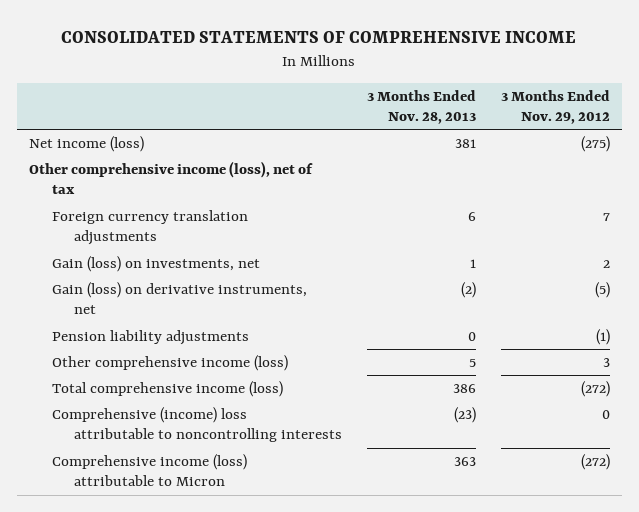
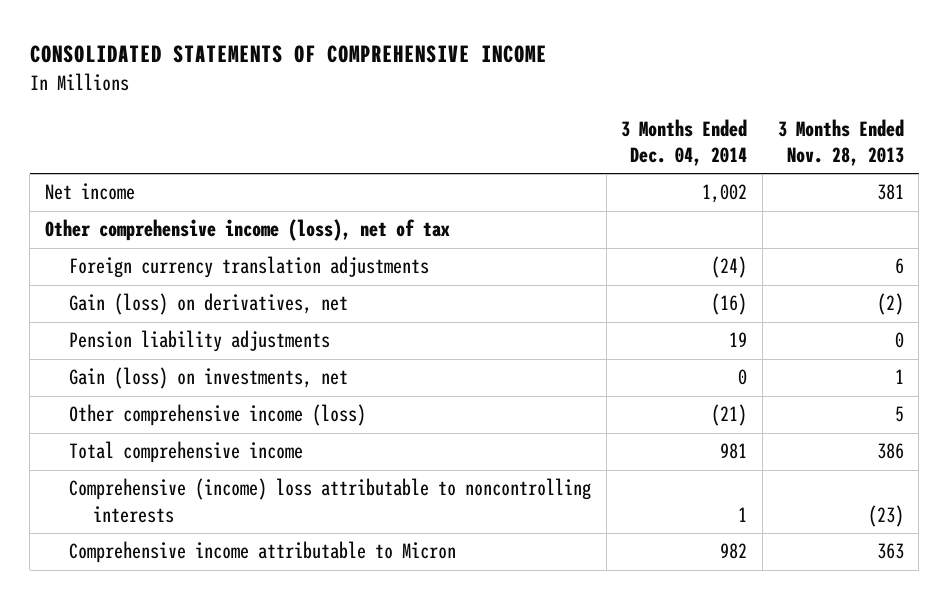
[500,89,610,125] 3 Months Ended Nov. 29, 2012 -> none
none -> [621,118,748,167] 3 Months Ended Dec. 04, 2014
[29,136,145,153] Net income (loss) -> [44,183,135,201] Net income
[51,282,307,315] Gain (loss) on derivative instruments, net -> [69,293,349,316] Gain (loss) on derivatives, net
[51,256,260,273] Gain (loss) on investments, net -> [69,367,349,390] Gain (loss) on investments, net
[51,381,283,398] Total comprehensive income (loss) -> [69,441,304,464] Total comprehensive income
[51,454,247,487] Comprehensive income (loss) attributable to Micron -> [69,541,457,564] Comprehensive income attributable to Micron

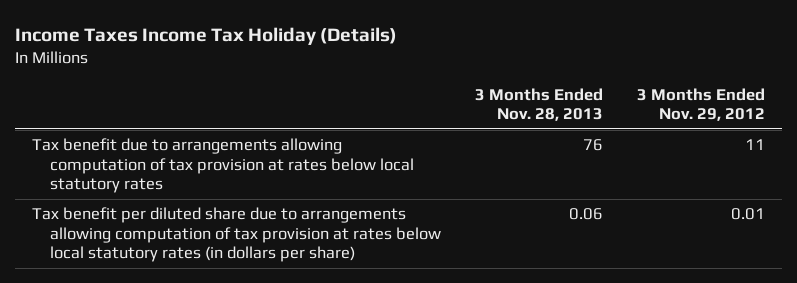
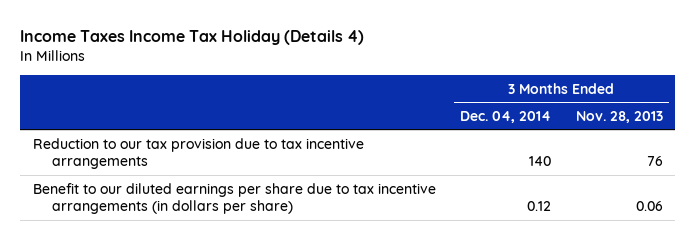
[15,26,398,45] Income Taxes Income Tax Holiday (Details) -> [20,30,365,46] Income Taxes Income Tax Holiday (Details 4)
[636,87,765,122] 3 Months Ended Nov. 29, 2012 -> none
none -> [460,110,552,123] Dec. 04, 2014
[31,138,414,194] Tax benefit due to arrangements allowing computation of tax provision at rates below local statutory rates -> [32,137,364,169] Reduction to our tax provision due to tax incentive arrangements
[31,207,441,263] Tax benefit per diluted share due to arrangements allowing computation of tax provision at rates below local statutory rates (in dollars per share) -> [32,182,436,214] Benefit to our diluted earnings per share due to tax incentive arrangements (in dollars per share)

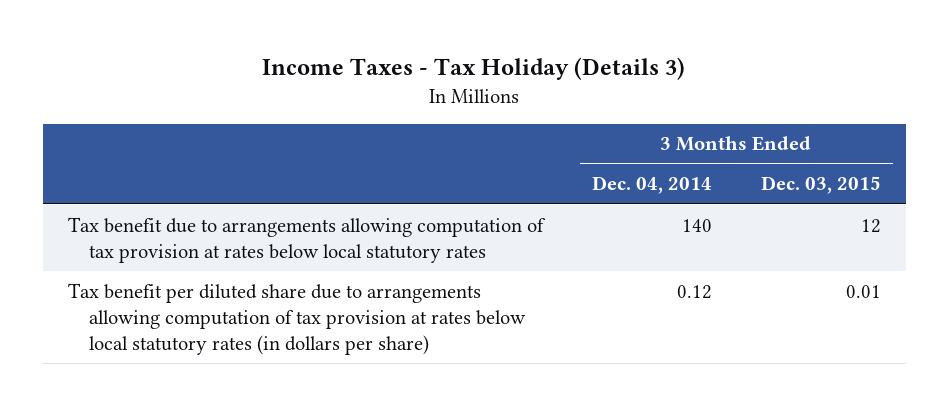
[20,30,365,46] Income Taxes Income Tax Holiday (Details 4) -> [262,57,686,81] Income Taxes - Tax Holiday (Details 3)
[575,110,663,123] Nov. 28, 2013 -> none
none -> [760,176,881,195] Dec. 03, 2015
[32,137,364,169] Reduction to our tax provision due to tax incentive arrangements -> [67,216,546,263] Tax benefit due to arrangements allowing computation of tax provision at rates below local statutory rates
[32,182,436,214] Benefit to our diluted earnings per share due to tax incentive arrangements (in dollars per share) -> [67,282,527,355] Tax benefit per diluted share due to arrangements allowing computation of tax provision at rates below local statutory rates (in dollars per share)

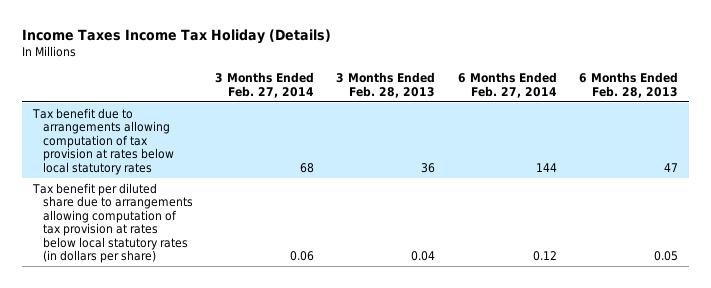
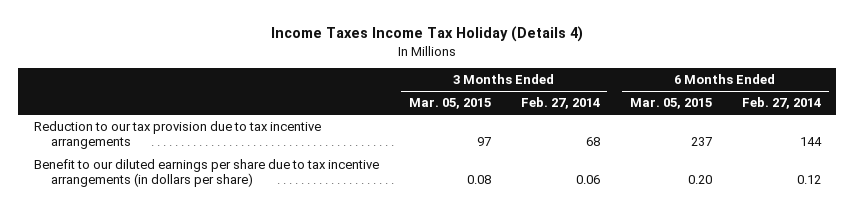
[21,29,331,45] Income Taxes Income Tax Holiday (Details) -> [271,26,584,43] Income Taxes Income Tax Holiday (Details 4)
[336,72,436,98] 3 Months Ended Feb. 28, 2013 -> none
[578,72,678,98] 6 Months Ended Feb. 28, 2013 -> none
none -> [408,98,491,110] Mar. 05, 2015
none -> [629,98,712,110] Mar. 05, 2015
[32,107,174,175] Tax benefit due to arrangements allowing computation of tax provision at rates below local statutory rates -> [33,120,321,149] Reduction to our tax provision due to tax incentive arrangements
[32,182,193,264] Tax benefit per diluted share due to arrangements allowing computation of tax provision at rates below local statutory rates (in dollars per share) -> [33,158,379,187] Benefit to our diluted earnings per share due to tax incentive arrangements (in dollars per share)

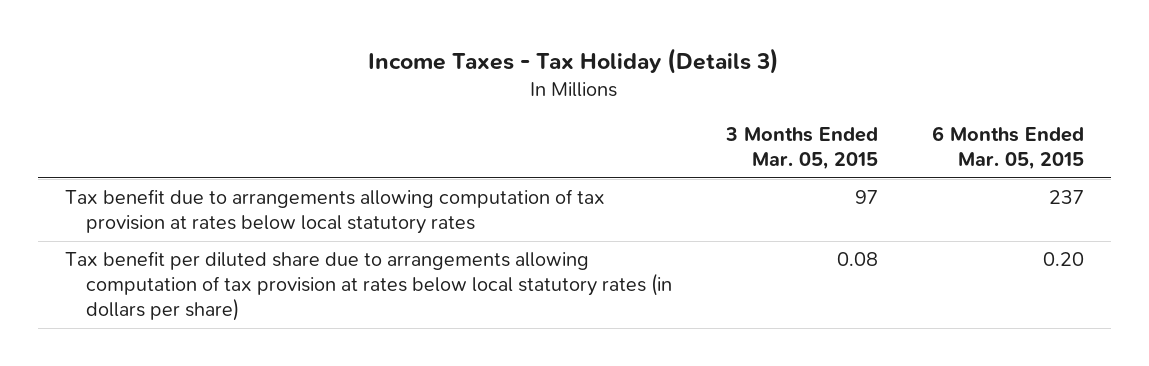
[271,26,584,43] Income Taxes Income Tax Holiday (Details 4) -> [368,48,780,75] Income Taxes - Tax Holiday (Details 3)
[520,97,600,110] Feb. 27, 2014 -> none
[742,97,822,110] Feb. 27, 2014 -> none
[33,120,321,149] Reduction to our tax provision due to tax incentive arrangements -> [65,189,606,235] Tax benefit due to arrangements allowing computation of tax provision at rates below local statutory rates
[33,158,379,187] Benefit to our diluted earnings per share due to tax incentive arrangements (in dollars per share) -> [65,251,672,321] Tax benefit per diluted share due to arrangements allowing computation of tax provision at rates below local statutory rates (in dollars per share)

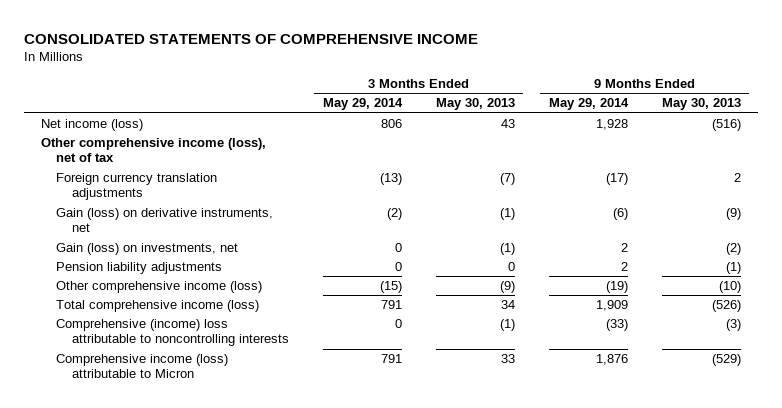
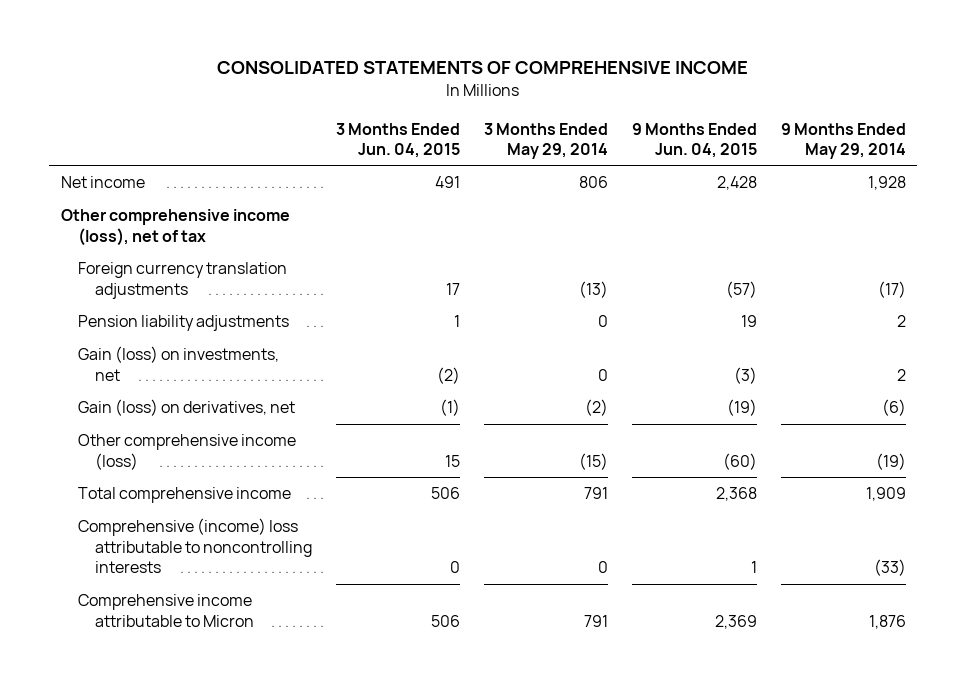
[435,98,515,111] May 30, 2013 -> none
[661,98,741,111] May 30, 2013 -> none
none -> [335,122,460,158] 3 Months Ended Jun. 04, 2015
none -> [631,122,757,158] 9 Months Ended Jun. 04, 2015
[41,119,144,132] Net income (loss) -> [60,176,145,189] Net income
[56,208,274,233] Gain (loss) on derivative instruments, net -> none
[56,243,239,256] Gain (loss) on investments, net -> [78,346,280,381] Gain (loss) on investments, net
none -> [78,399,296,417] Gain (loss) on derivatives, net
[56,300,260,313] Total comprehensive income (loss) -> [78,487,292,504] Total comprehensive income
[56,354,229,379] Comprehensive income (loss) attributable to Micron -> [78,594,255,627] Comprehensive income attributable to Micron

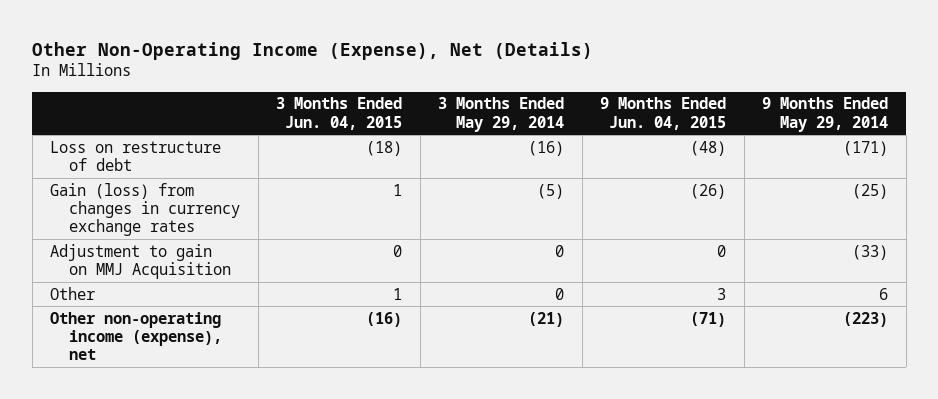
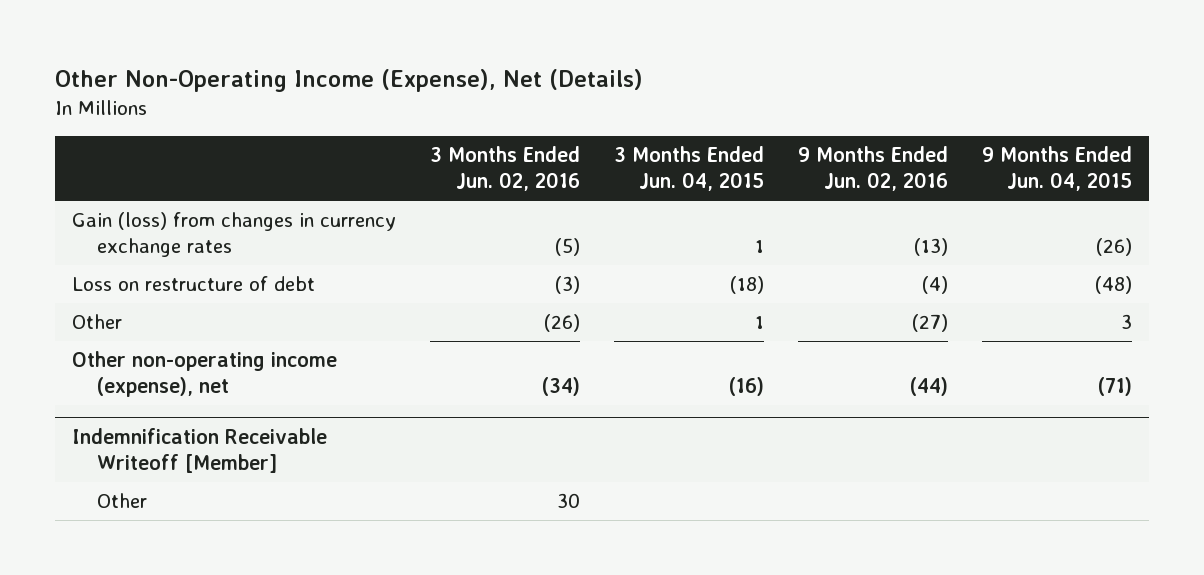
[438,97,565,132] 3 Months Ended May 29, 2014 -> none
[762,97,889,132] 9 Months Ended May 29, 2014 -> none
none -> [429,146,580,192] 3 Months Ended Jun. 02, 2016
none -> [797,146,948,192] 9 Months Ended Jun. 02, 2016
[50,243,232,280] Adjustment to gain on MMJ Acquisition -> none
[50,140,222,172] Loss on restructure of debt -> [71,276,315,292] Loss on restructure of debt
none -> [71,428,327,473] Indemnification Receivable Writeoff [Member]
none -> [97,493,148,509] Other

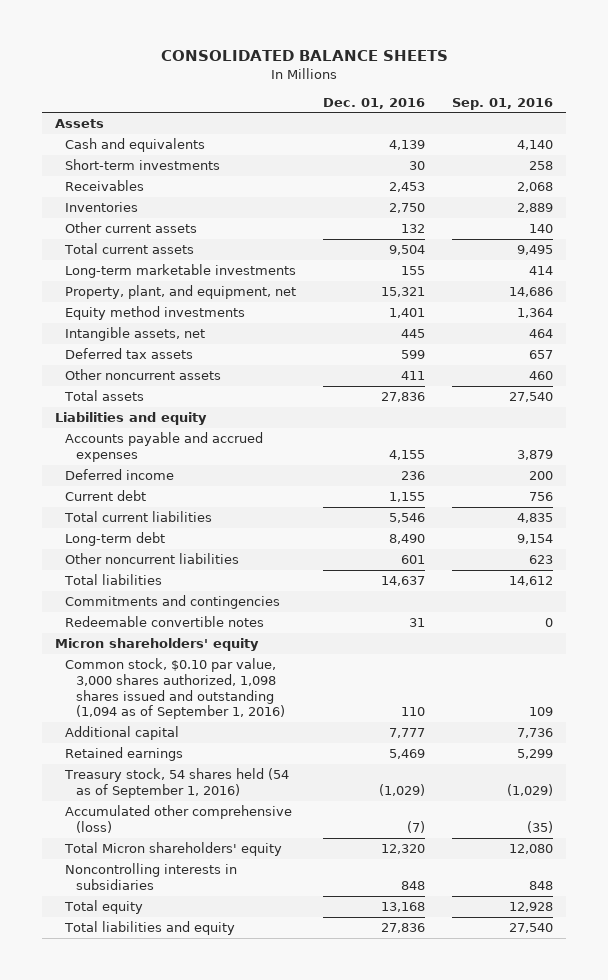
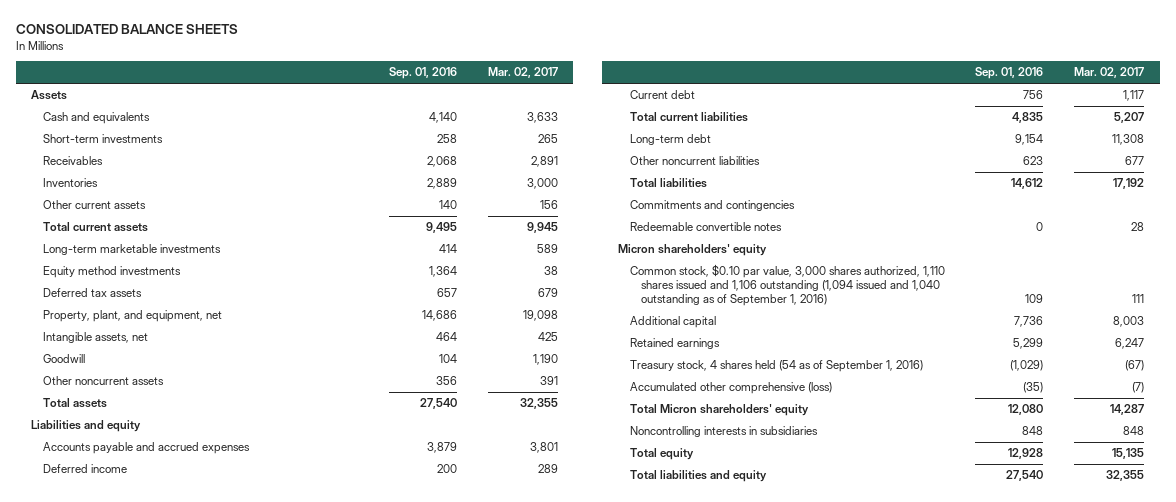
[323,97,426,109] Dec. 01, 2016 -> none
none -> [487,67,558,79] Mar. 02, 2017
[65,285,297,300] Property, plant, and equipment, net -> [43,310,223,323] Property, plant, and equipment, net
[65,327,206,342] Intangible assets, net -> [43,332,149,344] Intangible assets, net
none -> [43,354,86,364] Goodwill
[528,371,553,381] 460 -> [436,376,458,386] 356
[65,658,285,720] Common stock, $0.10 par value, 3,000 shares authorized, 1,098 shares issued and outstanding (1,094 as of September 1, 2016) -> [629,264,945,307] Common stock, $0.10 par value, 3,000 shares authorized, 1,110 shares issued and 1,106 outstanding (1,094 issued and 1,040 outstanding as of September 1, 2016)
[64,768,290,798] Treasury stock, 54 shares held (54 as of September 1, 2016) -> [629,360,923,373] Treasury stock, 4 shares held (54 as of September 1, 2016)

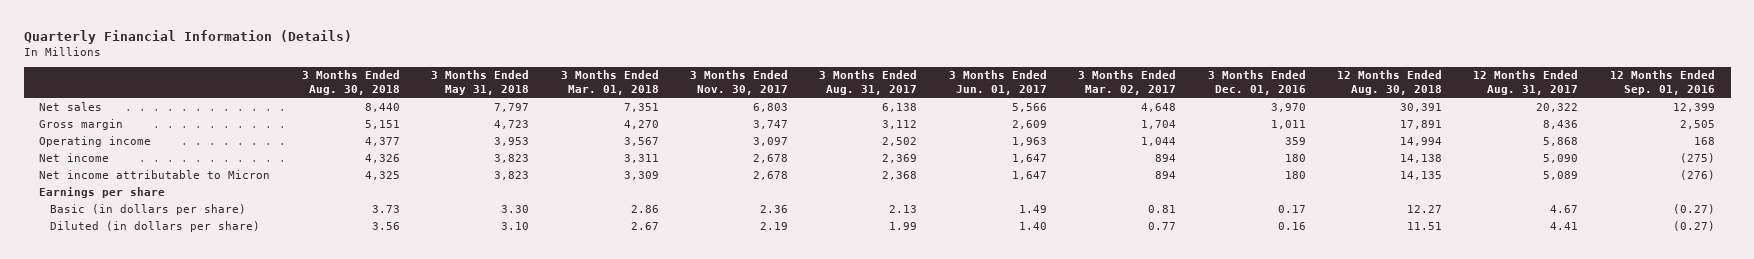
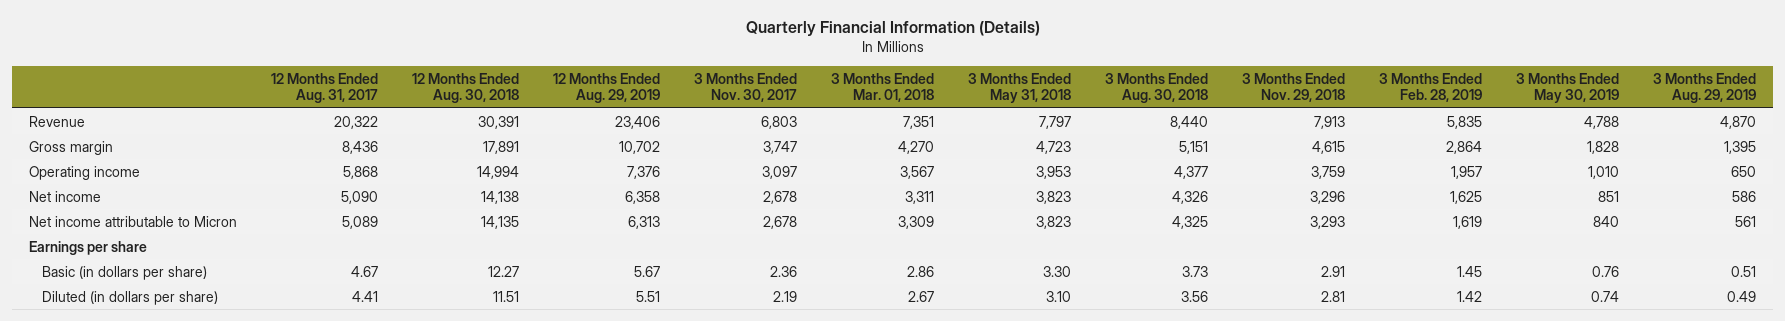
[819,70,918,96] 3 Months Ended Aug. 31, 2017 -> none
[948,70,1047,96] 3 Months Ended Jun. 01, 2017 -> none
[1078,70,1177,96] 3 Months Ended Mar. 02, 2017 -> none
[1207,70,1306,96] 3 Months Ended Dec. 01, 2016 -> none
[1609,70,1715,96] 12 Months Ended Sep. 01, 2016 -> none
none -> [553,72,661,104] 12 Months Ended Aug. 29, 2019
none -> [1242,72,1346,103] 3 Months Ended Nov. 29, 2018
none -> [1379,72,1483,103] 3 Months Ended Feb. 28, 2019
none -> [1516,72,1620,104] 3 Months Ended May 30, 2019
none -> [1653,72,1757,104] 3 Months Ended Aug. 29, 2019
[39,102,103,112] Net sales -> [28,115,85,127] Revenue

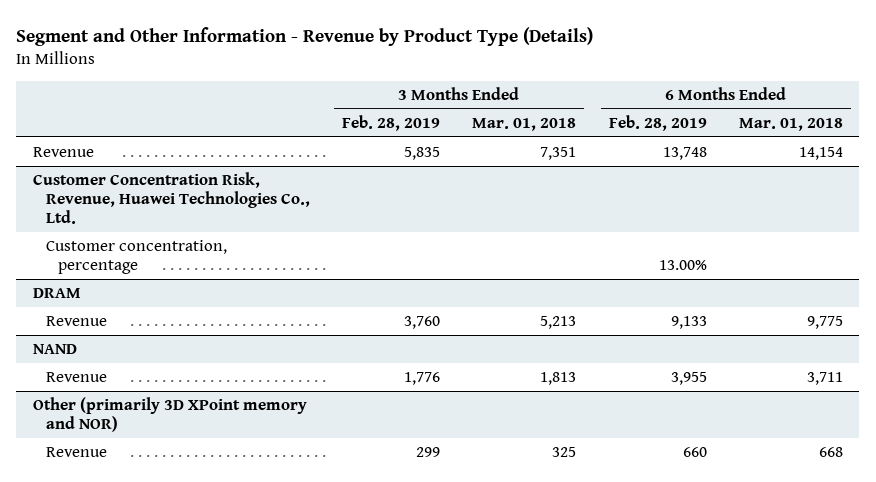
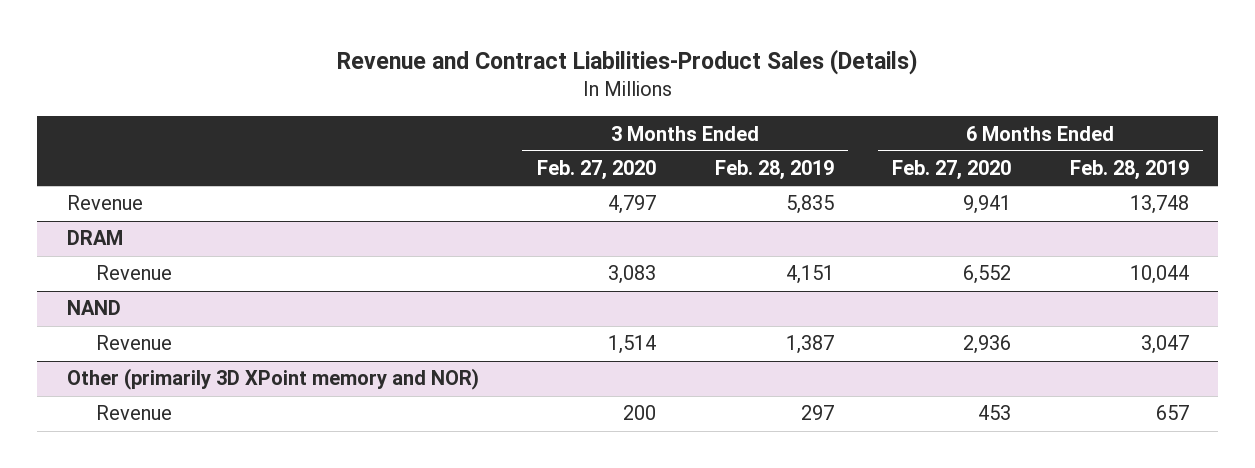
[16,27,594,47] Segment and Other Information - Revenue by Product Type (Details) -> [336,48,918,75] Revenue and Contract Liabilities-Product Sales (Details)
[472,117,577,131] Mar. 01, 2018 -> none
[738,117,843,131] Mar. 01, 2018 -> none
none -> [537,160,657,181] Feb. 27, 2020
none -> [892,160,1012,181] Feb. 27, 2020
[32,172,310,225] Customer Concentration Risk, Revenue, Huawei Technologies Co., Ltd. -> none
[45,240,227,275] Customer concentration, percentage -> none
[403,316,440,330] 3,760 -> [785,265,834,285] 4,151
[670,316,707,330] 9,133 -> [1129,265,1189,285] 10,044
[403,372,440,386] 1,776 -> [785,335,834,355] 1,387
[670,372,707,386] 3,955 -> [1140,335,1189,355] 3,047
[415,447,440,458] 299 -> [800,405,834,421] 297
[682,447,707,458] 660 -> [1155,405,1189,421] 657

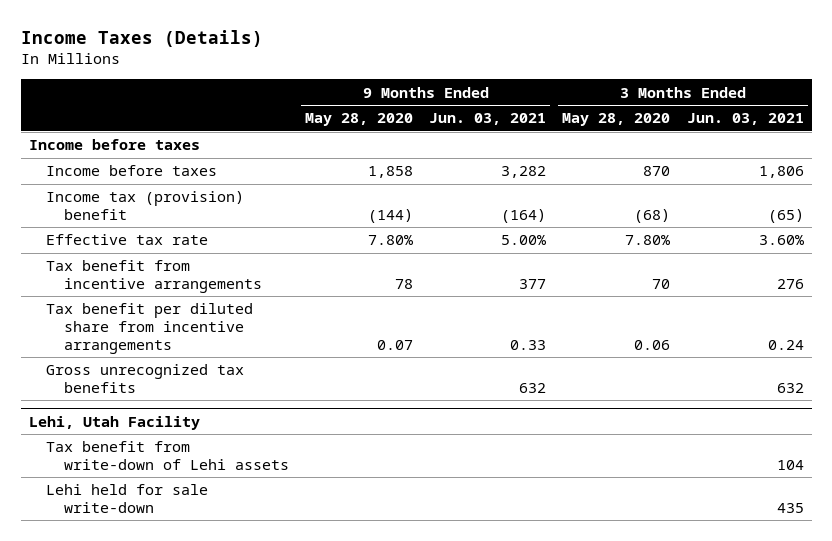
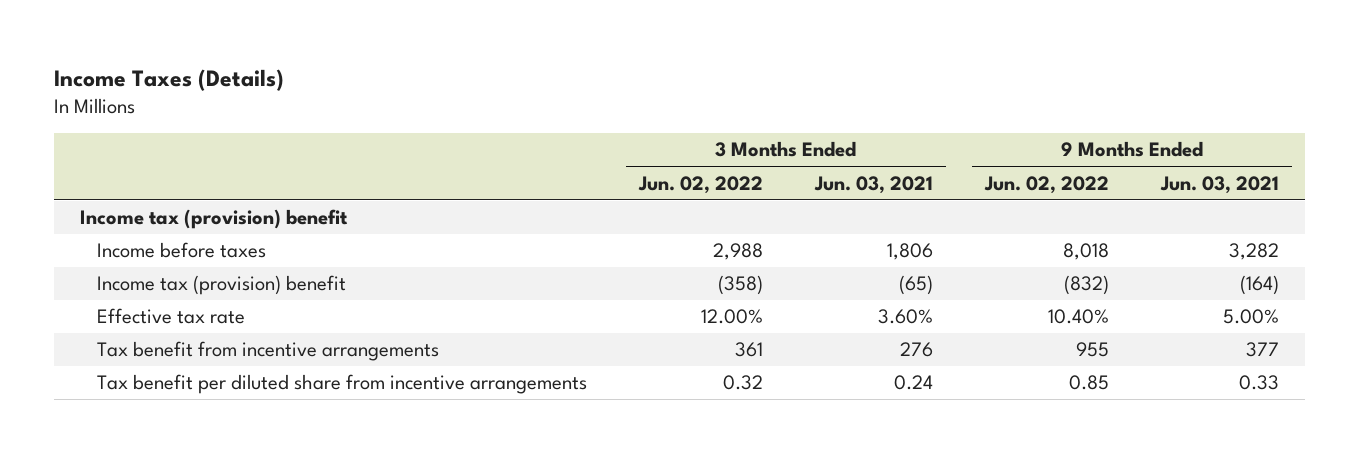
[305,113,414,127] May 28, 2020 -> none
[562,113,671,127] May 28, 2020 -> none
none -> [638,175,764,194] Jun. 02, 2022
none -> [983,175,1109,194] Jun. 02, 2022
[28,139,200,151] Income before taxes -> none
none -> [79,209,348,230] Income tax (provision) benefit
[46,364,245,393] Gross unrecognized tax benefits -> none
[28,416,200,431] Lehi, Utah Facility -> none
[46,441,290,470] Tax benefit from write-down of Lehi assets -> none
[46,484,209,513] Lehi held for sale write-down -> none

